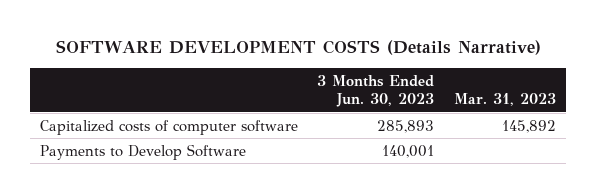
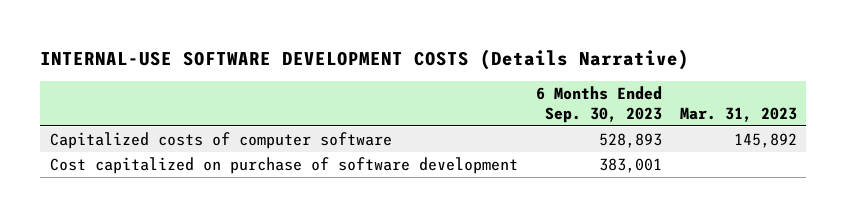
[55,40,541,56] SOFTWARE DEVELOPMENT COSTS (Details Narrative) -> [40,49,690,71] INTERNAL-USE SOFTWARE DEVELOPMENT COSTS (Details Narrative)
[317,75,435,108] 3 Months Ended Jun. 30, 2023 -> none
none -> [535,86,662,123] 6 Months Ended Sep. 30, 2023
[39,143,246,160] Payments to Develop Software -> [49,156,518,174] Cost capitalized on purchase of software development

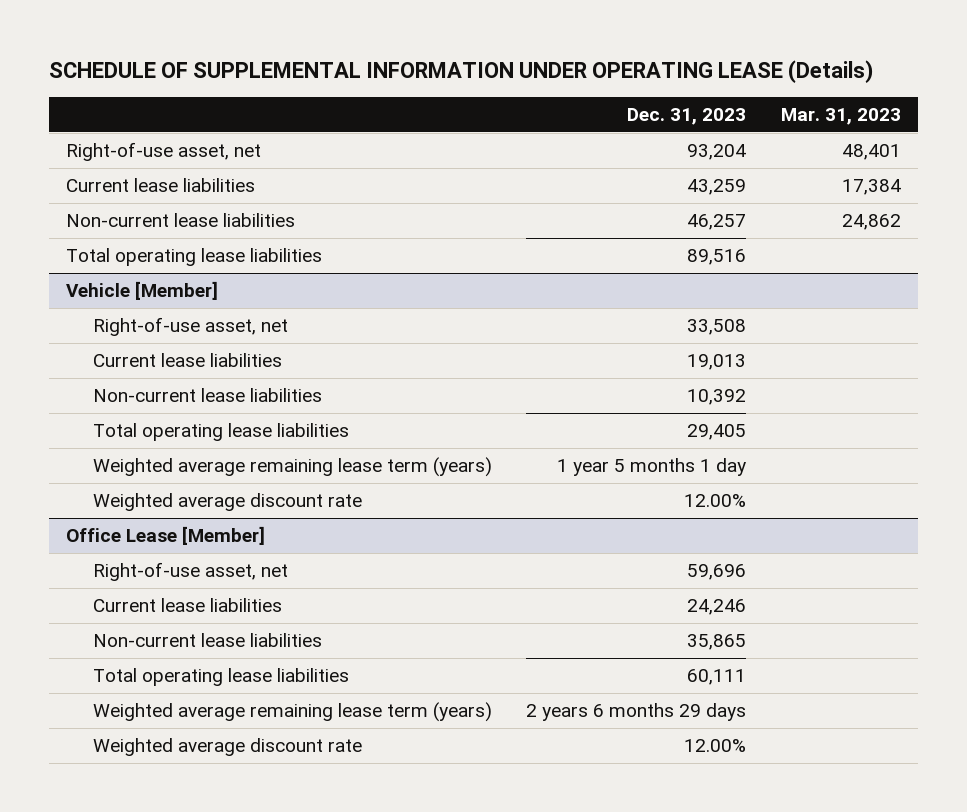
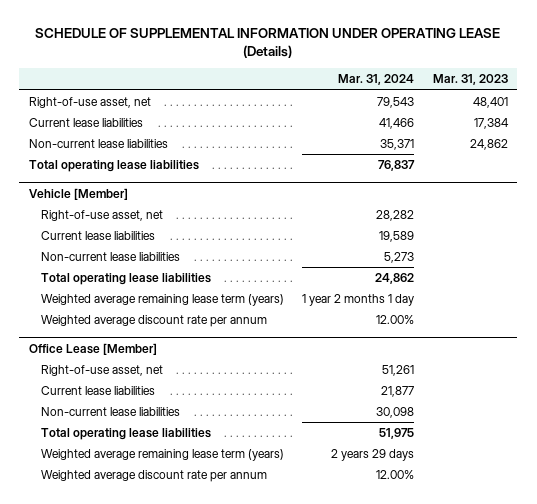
[627,108,747,126] Dec. 31, 2023 -> none
none -> [338,74,415,86] Mar. 31, 2024
[92,493,362,512] Weighted average discount rate -> [40,314,267,327] Weighted average discount rate per annum
[92,738,362,757] Weighted average discount rate -> [40,469,267,482] Weighted average discount rate per annum

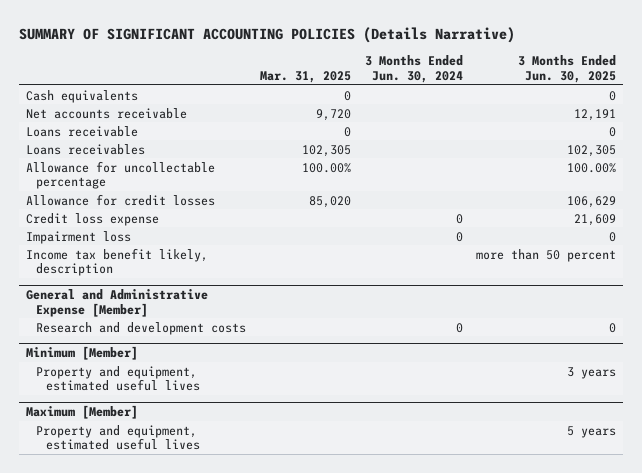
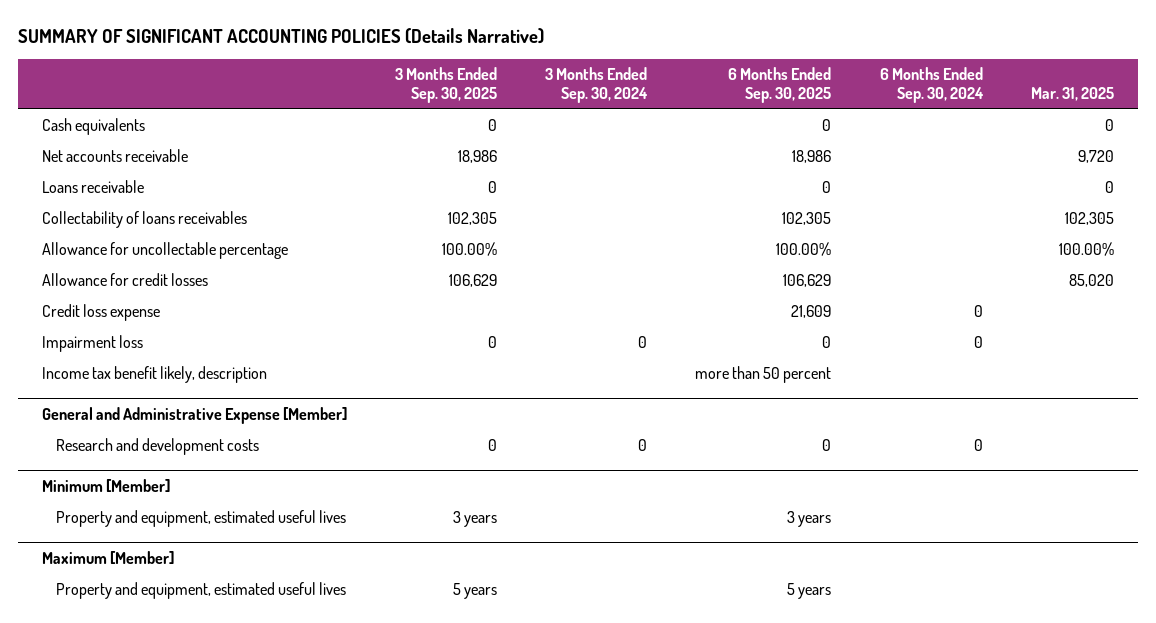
[364,55,463,84] 3 Months Ended Jun. 30, 2024 -> none
[518,55,617,84] 3 Months Ended Jun. 30, 2025 -> none
none -> [395,67,498,104] 3 Months Ended Sep. 30, 2025
none -> [545,67,649,104] 3 Months Ended Sep. 30, 2024
none -> [728,67,832,104] 6 Months Ended Sep. 30, 2025
none -> [879,67,984,104] 6 Months Ended Sep. 30, 2024
[26,143,146,155] Loans receivables -> [41,211,247,229] Collectability of loans receivables

